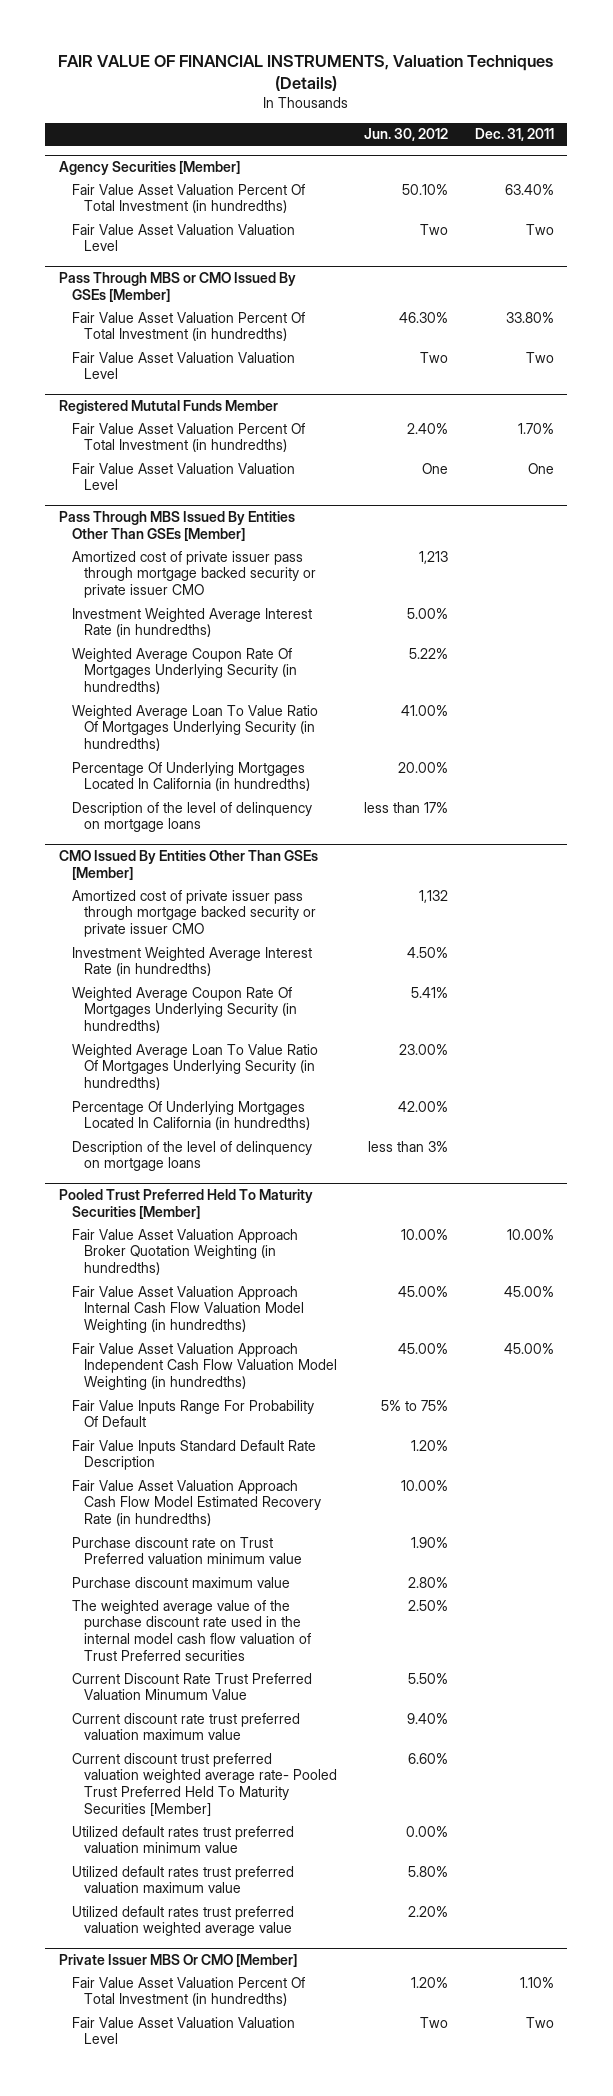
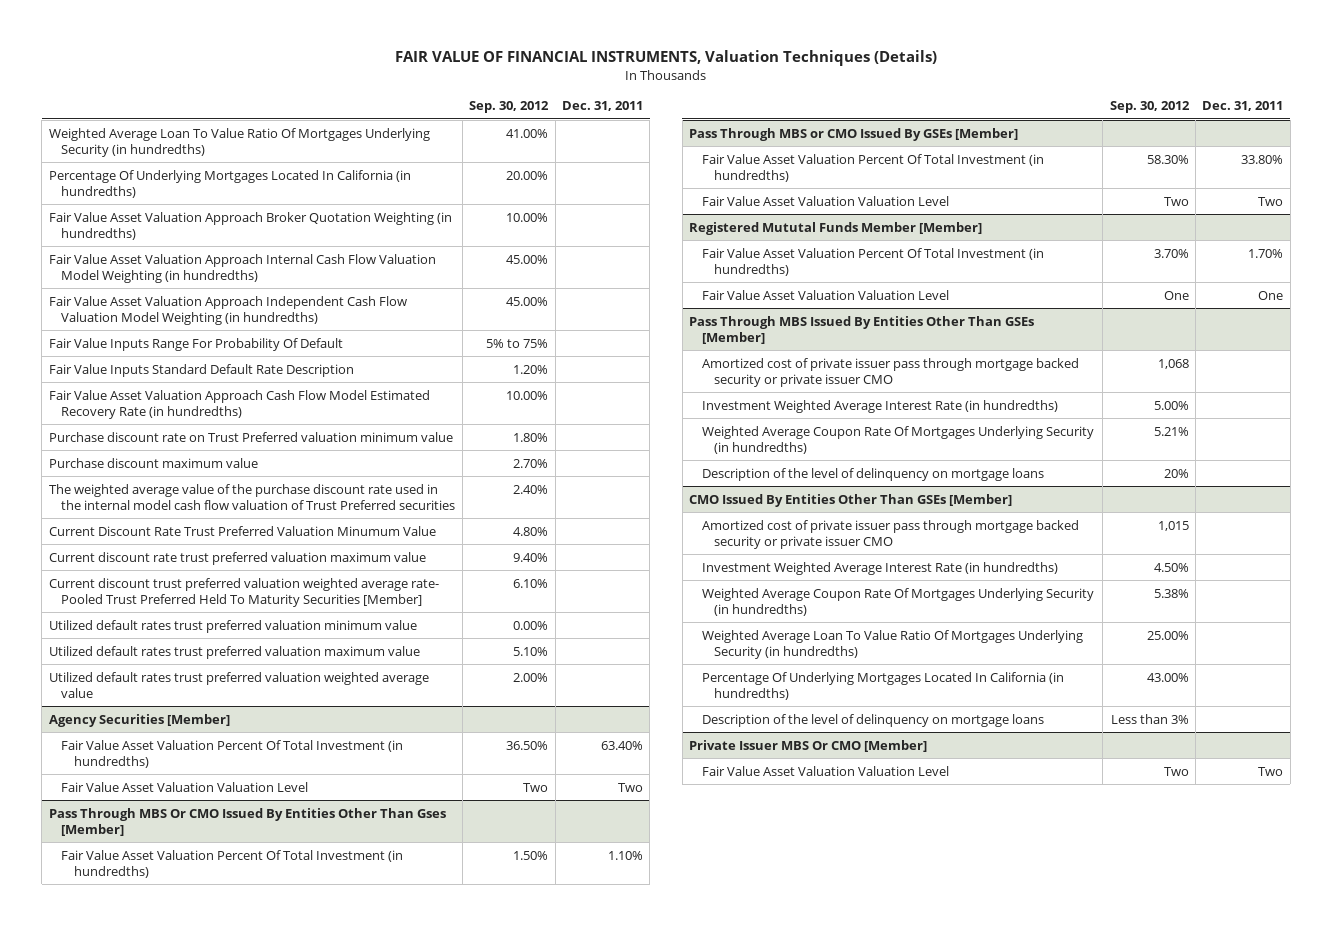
[364,128,449,142] Jun. 30, 2012 -> none
none -> [469,101,550,114] Sep. 30, 2012
none -> [48,127,430,157] Weighted Average Loan To Value Ratio Of Mortgages Underlying Security (in hundredths)
none -> [48,169,411,198] Percentage Of Underlying Mortgages Located In California (in hundredths)
none -> [48,211,452,240] Fair Value Asset Valuation Approach Broker Quotation Weighting (in hundredths)
none -> [48,253,436,283] Fair Value Asset Valuation Approach Internal Cash Flow Valuation Model Weighting (in hundredths)
none -> [48,295,407,325] Fair Value Asset Valuation Approach Independent Cash Flow Valuation Model Weighting (in hundredths)
none -> [48,337,343,351] Fair Value Inputs Range For Probability Of Default
none -> [48,363,354,377] Fair Value Inputs Standard Default Rate Description
none -> [48,389,430,419] Fair Value Asset Valuation Approach Cash Flow Model Estimated Recovery Rate (in hundredths)
none -> [48,431,453,442] Purchase discount rate on Trust Preferred valuation minimum value
none -> [48,457,258,468] Purchase discount maximum value
none -> [48,483,456,510] The weighted average value of the purchase discount rate used in the internal model cash flow valuation of Trust Preferred securities
none -> [48,525,436,536] Current Discount Rate Trust Preferred Valuation Minumum Value
none -> [48,551,426,565] Current discount rate trust preferred valuation maximum value
none -> [48,577,439,607] Current discount trust preferred valuation weighted average rate- Pooled Trust Preferred Held To Maturity Securities [Member]
none -> [48,619,417,633] Utilized default rates trust preferred valuation minimum value
none -> [48,645,420,659] Utilized default rates trust preferred valuation maximum value
none -> [48,671,429,698] Utilized default rates trust preferred valuation weighted average value
none -> [48,807,446,836] Pass Through MBS Or CMO Issued By Entities Other Than Gses [Member]
none -> [61,849,404,878] Fair Value Asset Valuation Percent Of Total Investment (in hundredths)
[58,400,278,415] Registered Mututal Funds Member -> [689,221,983,235] Registered Mututal Funds Member [Member]
[71,704,318,752] Weighted Average Loan To Value Ratio Of Mortgages Underlying Security (in hundredths) -> none
[71,761,311,792] Percentage Of Underlying Mortgages Located In California (in hundredths) -> none
[58,1189,313,1219] Pooled Trust Preferred Held To Maturity Securities [Member] -> none
[71,1228,298,1276] Fair Value Asset Valuation Approach Broker Quotation Weighting (in hundredths) -> none
[71,1285,305,1334] Fair Value Asset Valuation Approach Internal Cash Flow Valuation Model Weighting (in hundredths) -> none
[71,1342,338,1391] Fair Value Asset Valuation Approach Independent Cash Flow Valuation Model Weighting (in hundredths) -> none
[71,1399,314,1428] Fair Value Inputs Range For Probability Of Default -> none
[71,1439,316,1471] Fair Value Inputs Standard Default Rate Description -> none
[71,1479,322,1527] Fair Value Asset Valuation Approach Cash Flow Model Estimated Recovery Rate (in hundredths) -> none
[71,1536,303,1565] Purchase discount rate on Trust Preferred valuation minimum value -> none
[71,1576,290,1588] Purchase discount maximum value -> none
[71,1599,312,1661] The weighted average value of the purchase discount rate used in the internal model cash flow valuation of Trust Preferred securities -> none
[71,1672,312,1701] Current Discount Rate Trust Preferred Valuation Minumum Value -> none
[71,1712,300,1741] Current discount rate trust preferred valuation maximum value -> none
[71,1752,338,1816] Current discount trust preferred valuation weighted average rate- Pooled Trust Preferred Held To Maturity Securities [Member] -> none
[71,1825,294,1854] Utilized default rates trust preferred valuation minimum value -> none
[71,1865,294,1894] Utilized default rates trust preferred valuation maximum value -> none
[71,1905,294,1937] Utilized default rates trust preferred valuation weighted average value -> none
[71,1976,305,2007] Fair Value Asset Valuation Percent Of Total Investment (in hundredths) -> none

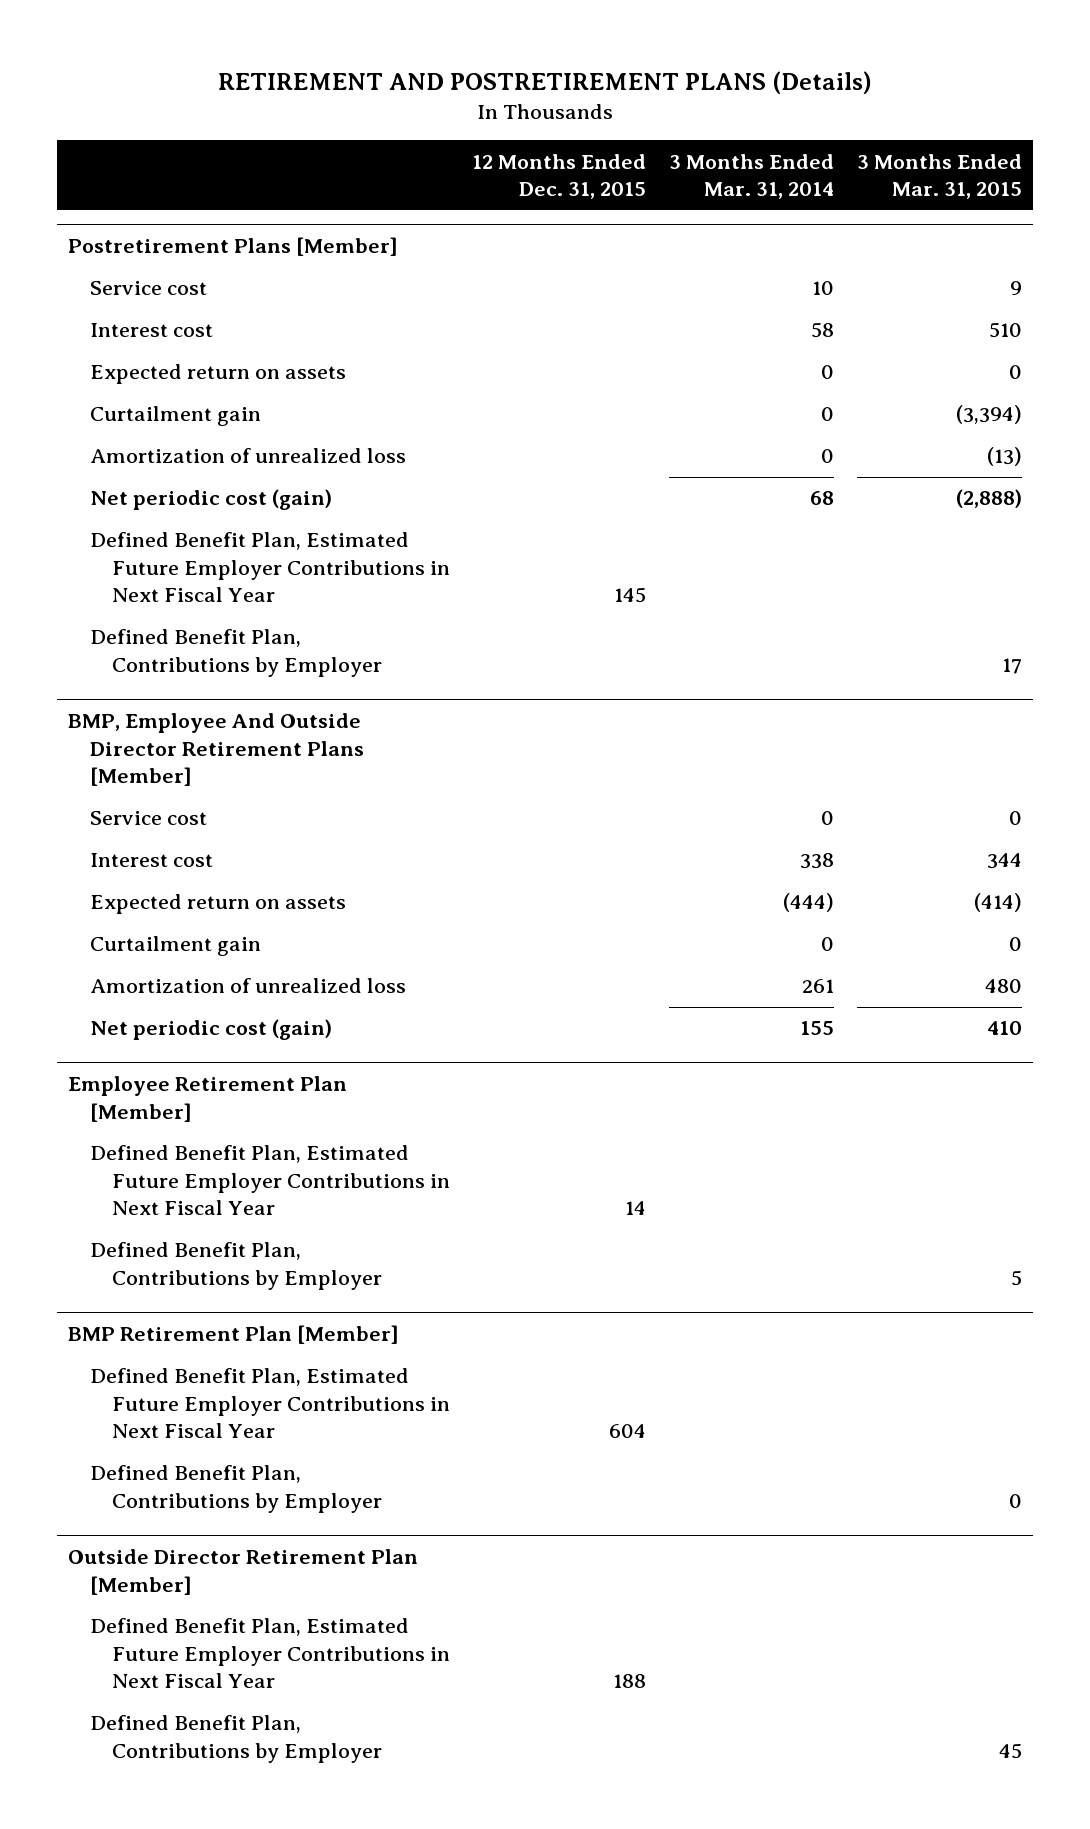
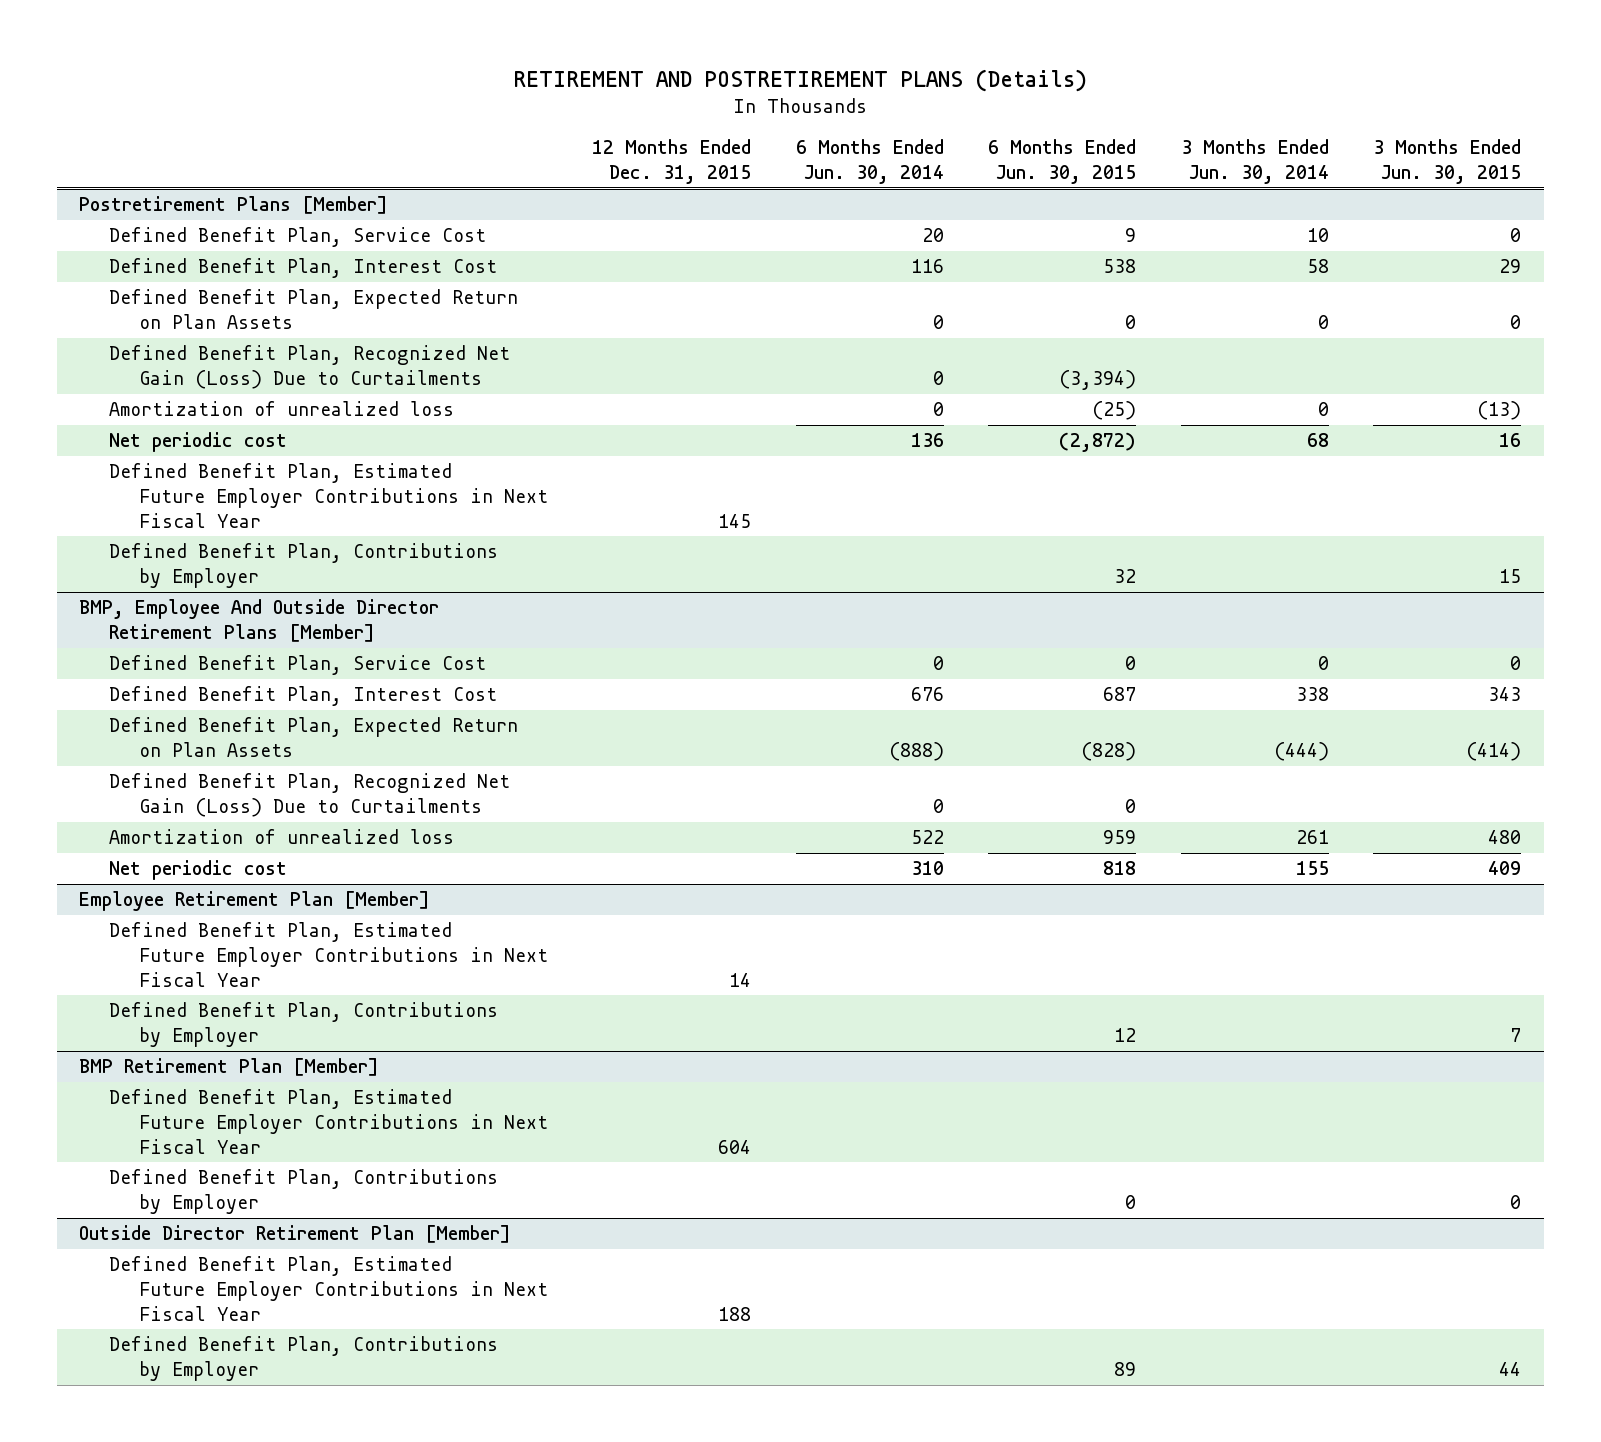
[669,153,835,200] 3 Months Ended Mar. 31, 2014 -> none
[856,153,1022,200] 3 Months Ended Mar. 31, 2015 -> none
none -> [795,139,944,184] 6 Months Ended Jun. 30, 2014
none -> [988,139,1137,184] 6 Months Ended Jun. 30, 2015
none -> [1180,139,1329,184] 3 Months Ended Jun. 30, 2014
none -> [1373,139,1522,184] 3 Months Ended Jun. 30, 2015
[89,281,207,296] Service cost -> [108,227,486,248] Defined Benefit Plan, Service Cost
[89,323,213,338] Interest cost -> [108,258,497,279] Defined Benefit Plan, Interest Cost
[89,364,346,385] Expected return on assets -> [108,289,518,329] Defined Benefit Plan, Expected Return on Plan Assets
[89,406,261,427] Curtailment gain -> [108,345,510,389] Defined Benefit Plan, Recognized Net Gain (Loss) Due to Curtailments
[89,489,332,511] Net periodic cost (gain) -> [108,432,287,453] Net periodic cost
[89,811,207,826] Service cost -> [108,655,486,676] Defined Benefit Plan, Service Cost
[89,853,213,868] Interest cost -> [108,686,497,707] Defined Benefit Plan, Interest Cost
[89,894,346,915] Expected return on assets -> [108,717,518,757] Defined Benefit Plan, Expected Return on Plan Assets
[89,936,261,957] Curtailment gain -> [108,773,510,817] Defined Benefit Plan, Recognized Net Gain (Loss) Due to Curtailments
[89,1019,332,1041] Net periodic cost (gain) -> [108,860,287,881] Net periodic cost

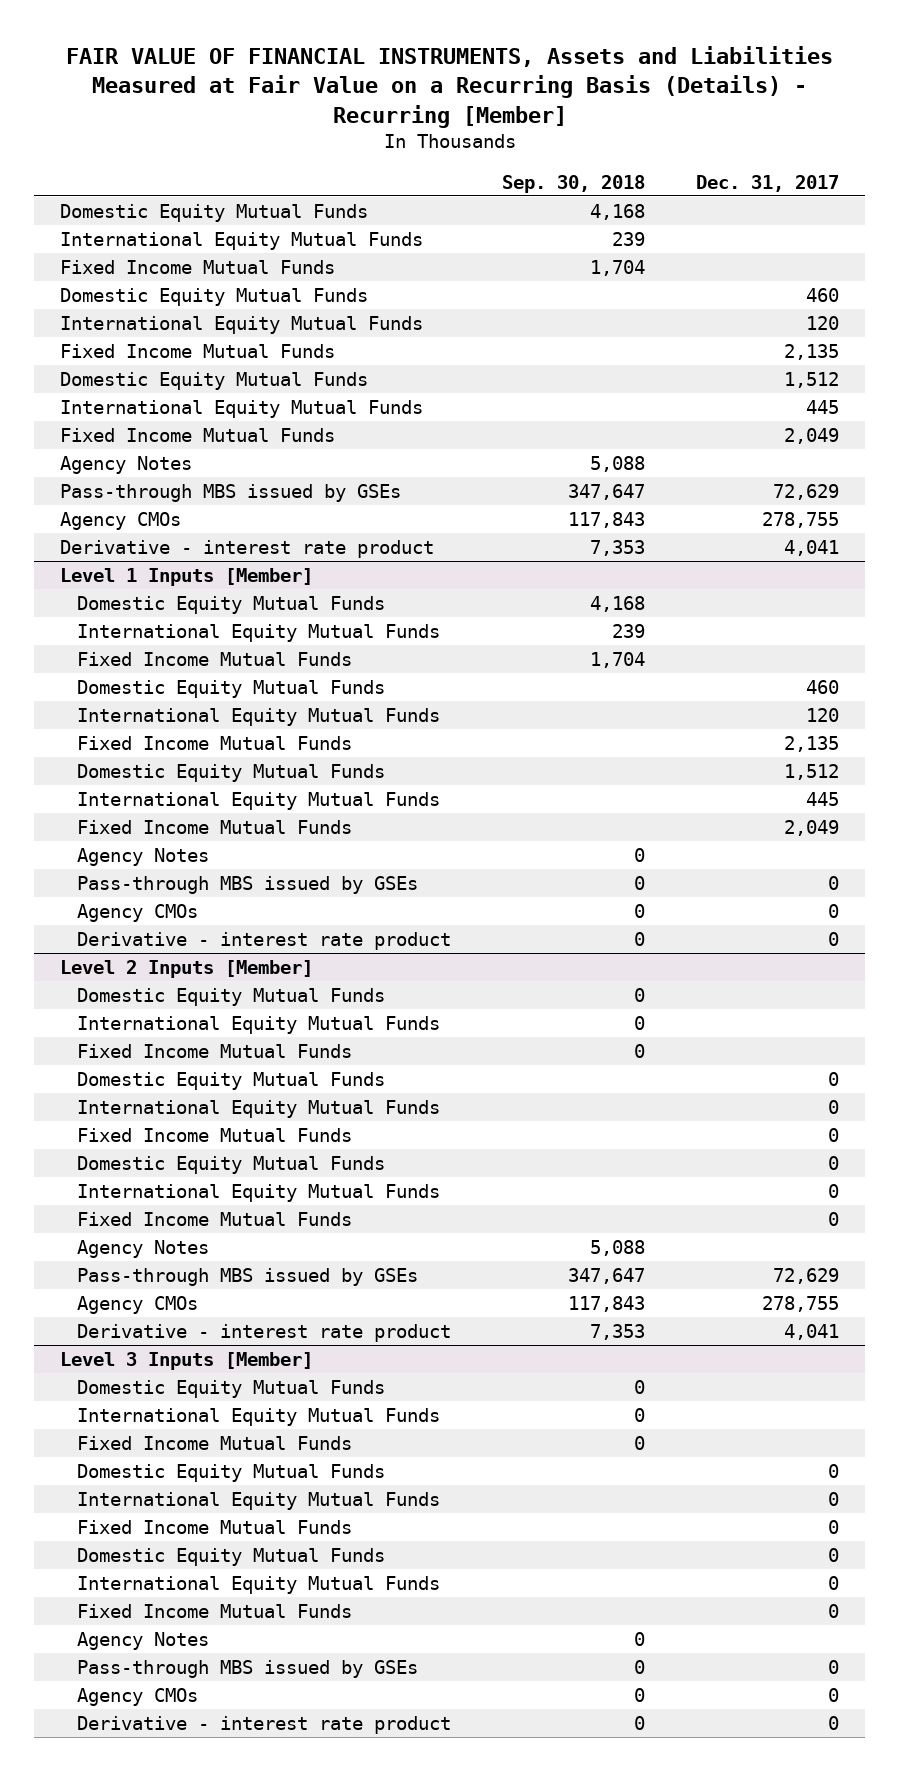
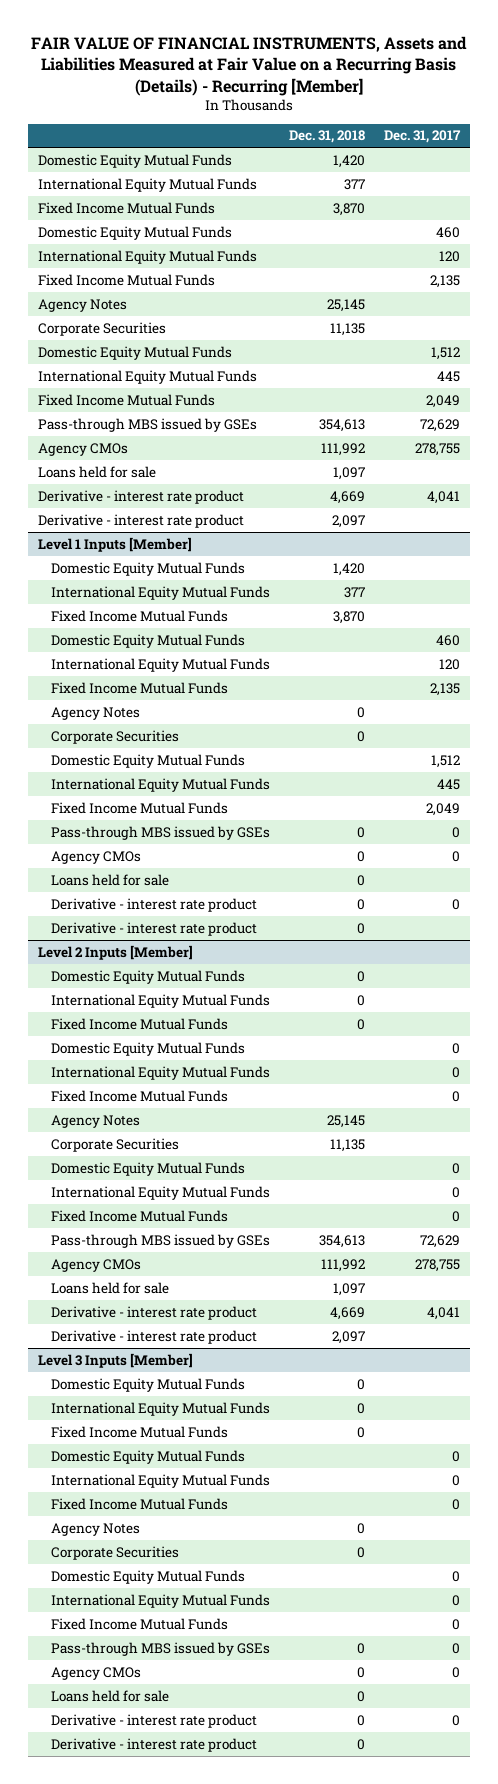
[502,174,646,193] Sep. 30, 2018 -> none
none -> [288,130,365,144] Dec. 31, 2018
[60,456,193,475] Agency Notes -> [37,298,127,312] Agency Notes
none -> [37,321,166,336] Corporate Securities
none -> [37,465,156,478] Loans held for sale
none -> [37,513,244,528] Derivative - interest rate product
[77,848,210,867] Agency Notes -> [50,706,140,720] Agency Notes
none -> [50,729,179,744] Corporate Securities
none -> [50,873,169,886] Loans held for sale
none -> [50,921,257,936] Derivative - interest rate product
[77,1240,210,1259] Agency Notes -> [50,1114,140,1128] Agency Notes
none -> [50,1137,179,1152] Corporate Securities
none -> [50,1281,169,1294] Loans held for sale
none -> [50,1329,257,1344] Derivative - interest rate product
[77,1632,210,1651] Agency Notes -> [50,1522,140,1536] Agency Notes
none -> [50,1545,179,1560] Corporate Securities
none -> [50,1689,169,1702] Loans held for sale
none -> [50,1737,257,1752] Derivative - interest rate product

